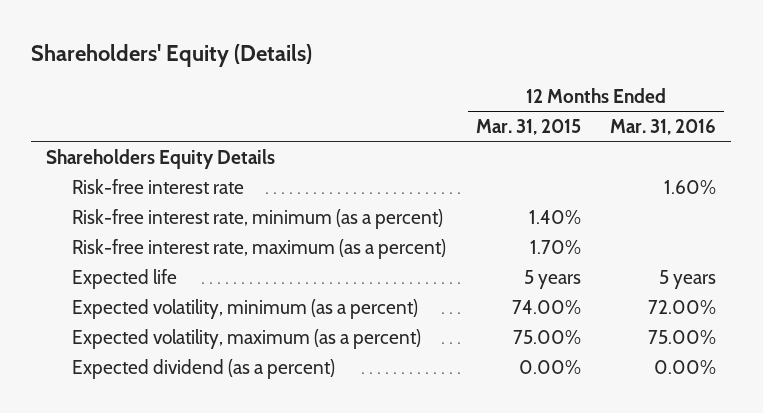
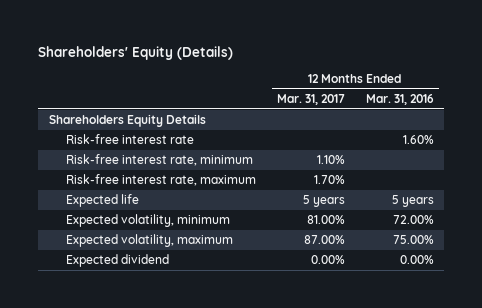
[475,118,581,135] Mar. 31, 2015 -> none
none -> [276,93,345,105] Mar. 31, 2017
[71,208,443,229] Risk-free interest rate, minimum (as a percent) -> [66,154,254,167] Risk-free interest rate, minimum
[71,238,446,259] Risk-free interest rate, maximum (as a percent) -> [66,174,257,187] Risk-free interest rate, maximum
[71,298,418,319] Expected volatility, minimum (as a percent) -> [66,214,231,228] Expected volatility, minimum
[71,328,421,349] Expected volatility, maximum (as a percent) -> [66,234,234,248] Expected volatility, maximum
[71,358,335,379] Expected dividend (as a percent) -> [66,254,170,268] Expected dividend

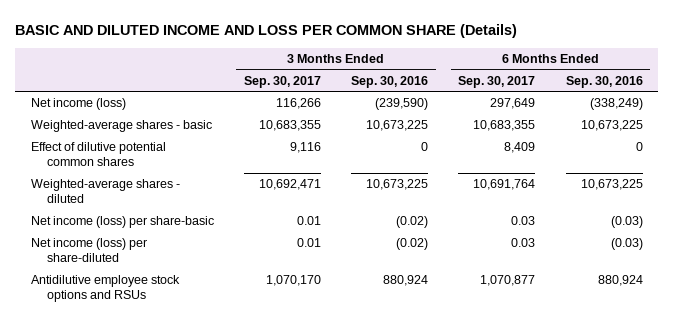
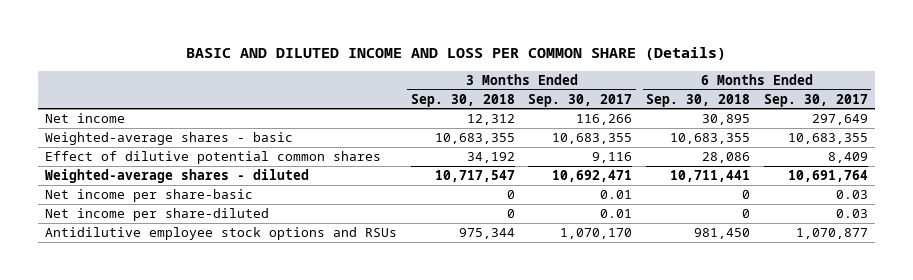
[351,75,429,88] Sep. 30, 2016 -> none
[565,75,643,88] Sep. 30, 2016 -> none
none -> [410,93,515,107] Sep. 30, 2018
none -> [646,93,751,107] Sep. 30, 2018
[30,98,126,111] Net income (loss) -> [45,112,126,123] Net income
[30,216,214,229] Net income (loss) per share-basic -> [45,188,254,202] Net income per share-basic
[30,238,147,262] Net income (loss) per share-diluted -> [45,207,270,221] Net income per share-diluted

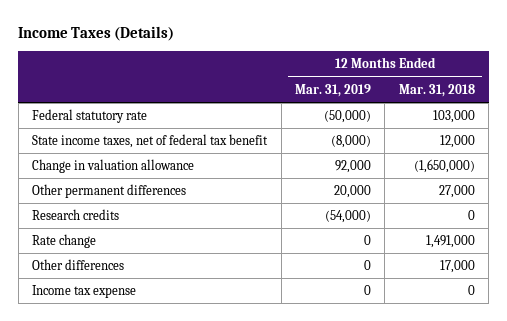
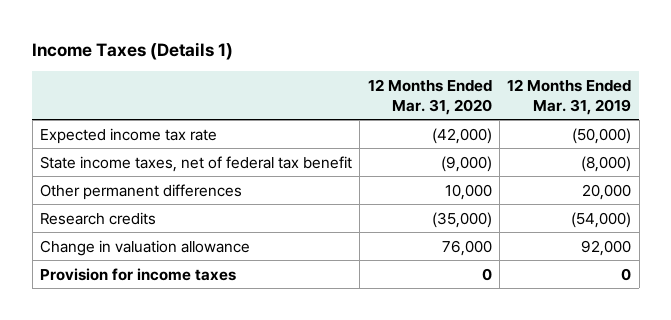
[18,26,175,42] Income Taxes (Details) -> [32,41,234,60] Income Taxes (Details 1)
[398,83,475,97] Mar. 31, 2018 -> none
none -> [367,78,492,115] 12 Months Ended Mar. 31, 2020
[32,109,148,124] Federal statutory rate -> [39,127,217,144] Expected income tax rate
[32,234,97,249] Rate change -> none
[32,259,125,271] Other differences -> none
[32,159,195,174] Change in valuation allowance -> [39,239,250,256] Change in valuation allowance
[32,285,137,299] Income tax expense -> [39,267,236,281] Provision for income taxes

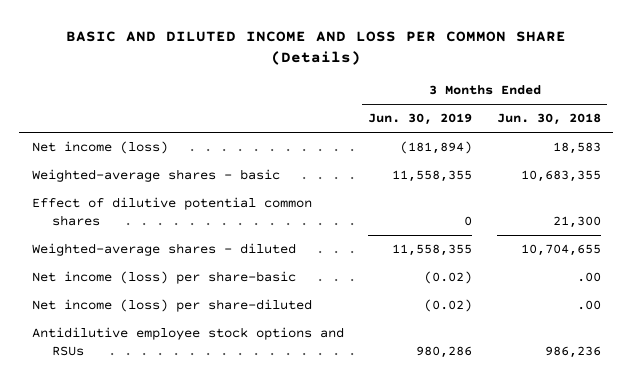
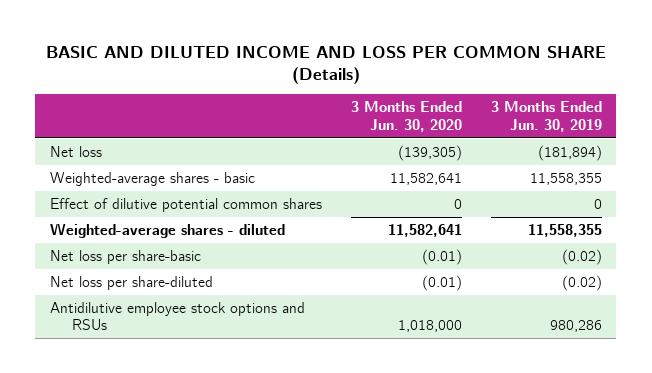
[497,113,602,126] Jun. 30, 2018 -> none
none -> [350,101,462,132] 3 Months Ended Jun. 30, 2020
[31,141,168,155] Net income (loss) -> [49,145,102,157] Net loss
[31,271,296,285] Net income (loss) per share-basic -> [49,249,201,264] Net loss per share-basic
[31,299,312,313] Net income (loss) per share-diluted -> [49,275,213,290] Net loss per share-diluted

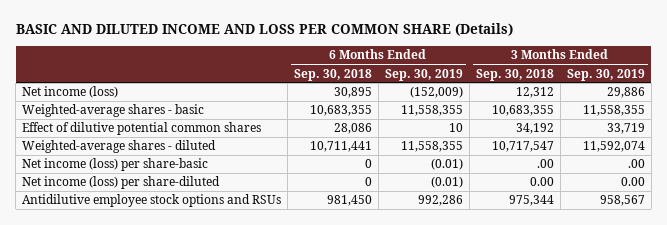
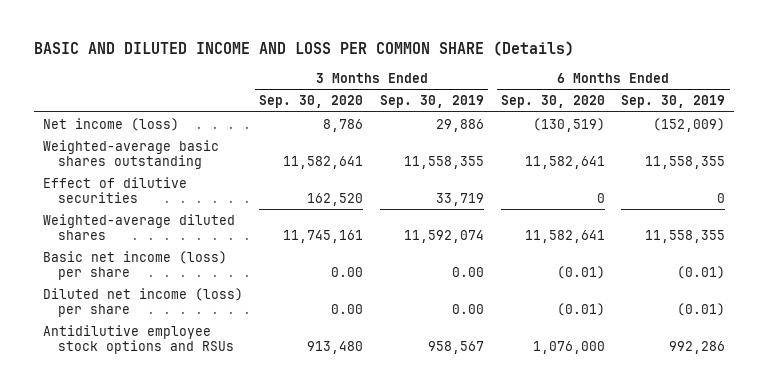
[294,68,373,81] Sep. 30, 2018 -> none
[475,68,554,81] Sep. 30, 2018 -> none
none -> [259,95,364,109] Sep. 30, 2020
none -> [500,95,605,109] Sep. 30, 2020
[22,104,205,118] Weighted-average shares - basic -> [42,139,219,169] Weighted-average basic shares outstanding
[22,122,262,136] Effect of dilutive potential common shares -> [42,176,187,203] Effect of dilutive securities
[448,123,463,133] 10 -> [717,192,726,203] 0
[22,140,217,154] Weighted-average shares - diluted -> [42,213,235,240] Weighted-average diluted shares
[22,158,209,172] Net income (loss) per share-basic -> [42,250,227,280] Basic net income (loss) per share
[627,159,645,169] .00 -> [452,266,485,277] 0.00
[22,176,221,190] Net income (loss) per share-diluted -> [42,287,243,317] Diluted net income (loss) per share

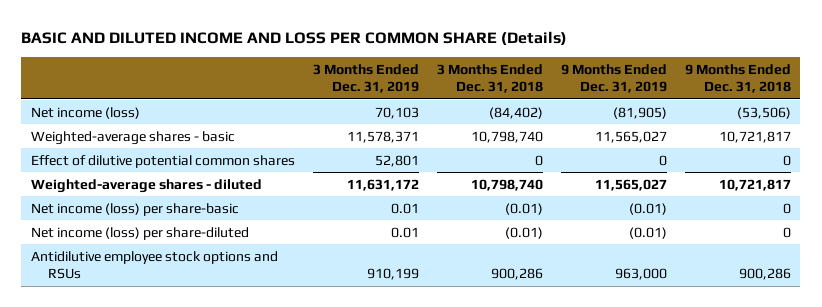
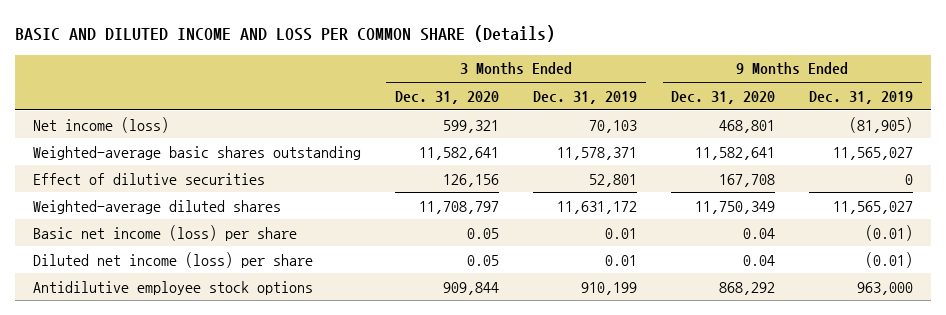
[436,64,543,94] 3 Months Ended Dec. 31, 2018 -> none
[685,64,792,94] 9 Months Ended Dec. 31, 2018 -> none
none -> [394,90,499,104] Dec. 31, 2020
none -> [671,90,776,104] Dec. 31, 2020
[30,130,235,145] Weighted-average shares - basic -> [32,145,361,160] Weighted-average basic shares outstanding
[30,154,295,168] Effect of dilutive potential common shares -> [32,172,265,185] Effect of dilutive securities
[30,178,262,193] Weighted-average shares - diluted -> [32,199,281,214] Weighted-average diluted shares
[30,202,239,216] Net income (loss) per share-basic -> [32,224,297,241] Basic net income (loss) per share
[30,226,249,240] Net income (loss) per share-diluted -> [32,251,313,268] Diluted net income (loss) per share
[30,250,278,279] Antidilutive employee stock options and RSUs -> [32,280,313,295] Antidilutive employee stock options

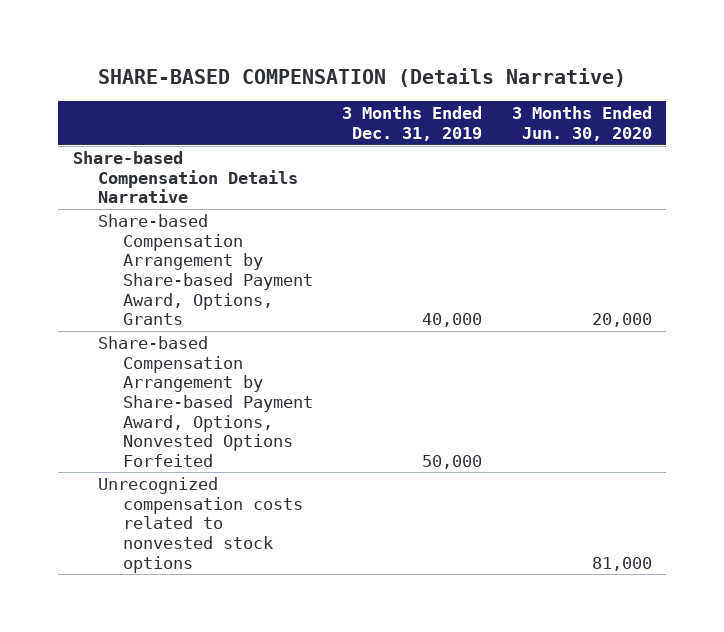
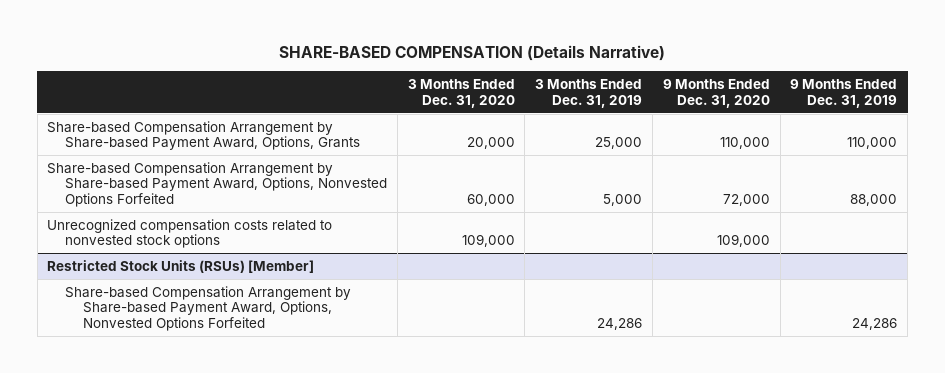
[511,106,652,142] 3 Months Ended Jun. 30, 2020 -> none
none -> [407,79,515,108] 3 Months Ended Dec. 31, 2020
none -> [662,79,770,108] 9 Months Ended Dec. 31, 2020
none -> [790,79,898,108] 9 Months Ended Dec. 31, 2019
[72,151,298,204] Share-based Compensation Details Narrative -> none
[422,313,483,328] 40,000 -> [595,137,643,150] 25,000
[422,454,483,469] 50,000 -> [603,193,643,206] 5,000
none -> [47,259,315,273] Restricted Stock Units (RSUs) [Member]
none -> [65,285,352,331] Share-based Compensation Arrangement by Share-based Payment Award, Options, Nonvested Options Forfeited

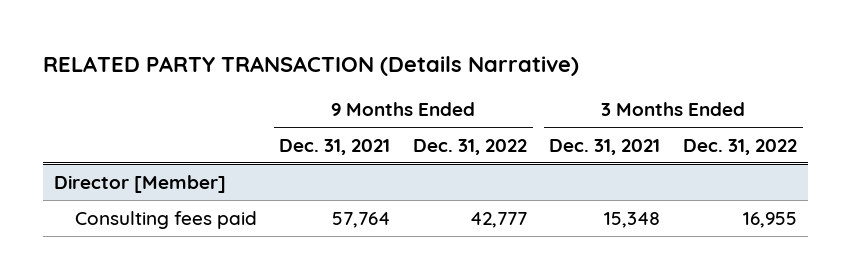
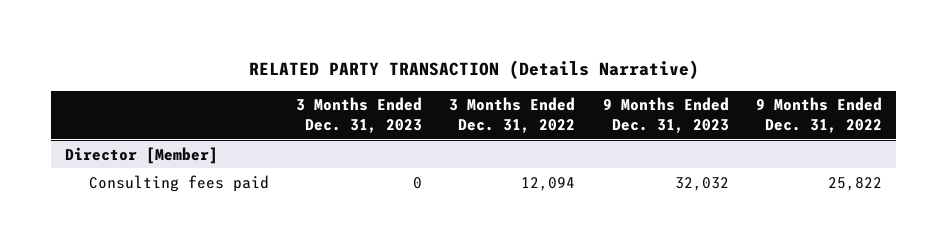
[279,138,391,155] Dec. 31, 2021 -> none
[549,138,661,155] Dec. 31, 2021 -> none
none -> [296,97,423,134] 3 Months Ended Dec. 31, 2023
none -> [602,97,729,134] 9 Months Ended Dec. 31, 2023
[469,211,527,228] 42,777 -> [828,176,883,191] 25,822
[743,211,798,228] 16,955 -> [521,176,576,191] 12,094

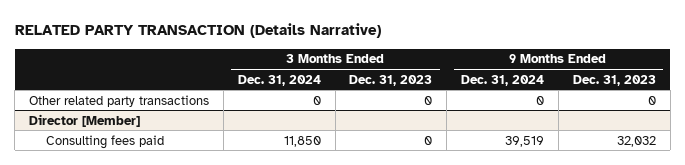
[449,97,576,134] 3 Months Ended Dec. 31, 2022 -> none
[756,97,883,134] 9 Months Ended Dec. 31, 2022 -> none
none -> [237,74,321,86] Dec. 31, 2024
none -> [461,74,545,86] Dec. 31, 2024
none -> [29,94,210,107] Other related party transactions

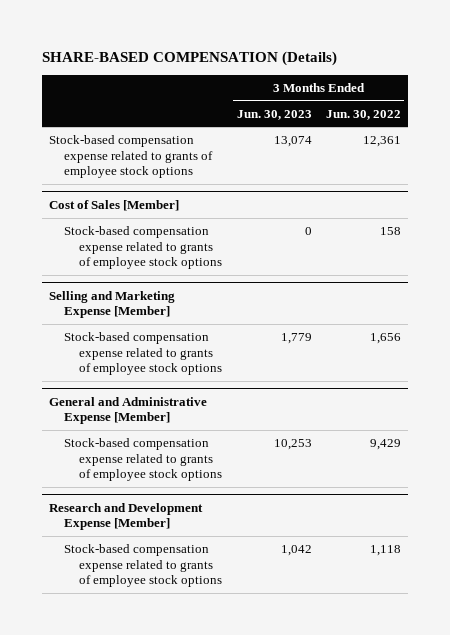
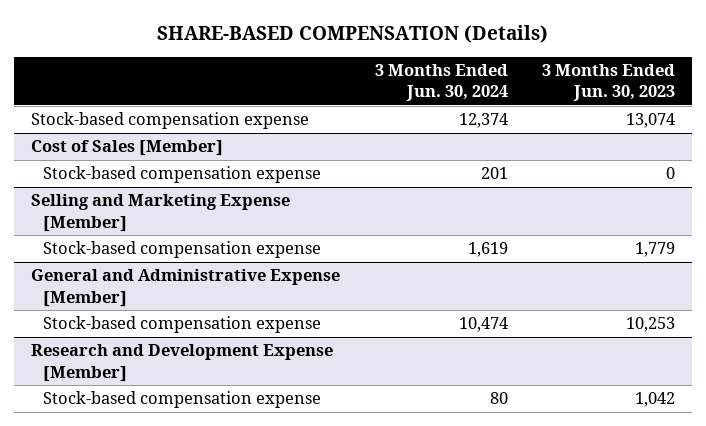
[325,109,401,120] Jun. 30, 2022 -> none
none -> [374,63,508,102] 3 Months Ended Jun. 30, 2024
[49,135,214,179] Stock-based compensation expense related to grants of employee stock options -> [31,112,310,130] Stock-based compensation expense
[64,226,223,270] Stock-based compensation expense related to grants of employee stock options -> [43,166,322,184] Stock-based compensation expense
[64,332,223,376] Stock-based compensation expense related to grants of employee stock options -> [43,241,322,259] Stock-based compensation expense
[64,438,223,482] Stock-based compensation expense related to grants of employee stock options -> [43,316,322,334] Stock-based compensation expense
[64,544,223,588] Stock-based compensation expense related to grants of employee stock options -> [43,391,322,409] Stock-based compensation expense

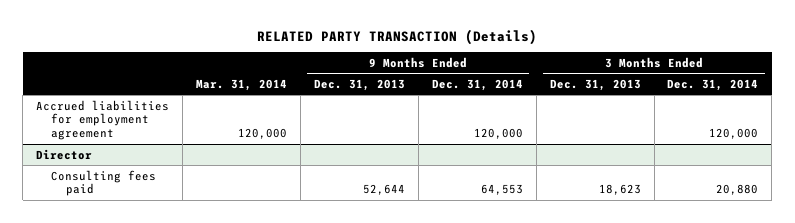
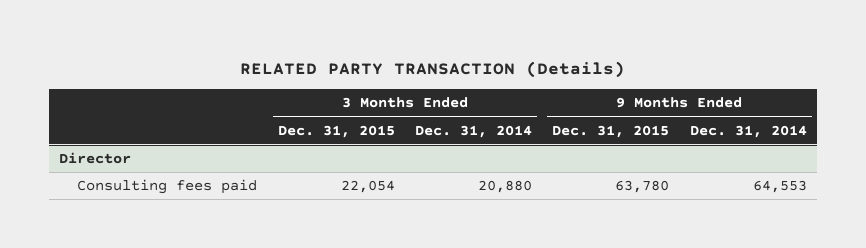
[196,78,288,91] Mar. 31, 2014 -> none
[313,78,405,91] Dec. 31, 2013 -> none
[549,78,641,91] Dec. 31, 2013 -> none
none -> [277,124,395,138] Dec. 31, 2015
none -> [552,124,670,138] Dec. 31, 2015
[36,99,170,141] Accrued liabilities for employment agreement -> none

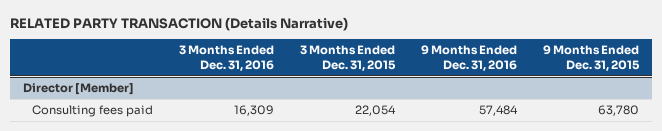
[239,60,625,78] RELATED PARTY TRANSACTION (Details) -> [10,16,349,31] RELATED PARTY TRANSACTION (Details Narrative)
[414,124,532,138] Dec. 31, 2014 -> none
[689,124,807,138] Dec. 31, 2014 -> none
none -> [178,45,274,71] 3 Months Ended Dec. 31, 2016
none -> [421,45,518,71] 9 Months Ended Dec. 31, 2016
[59,152,132,165] Director -> [23,83,135,96] Director [Member]

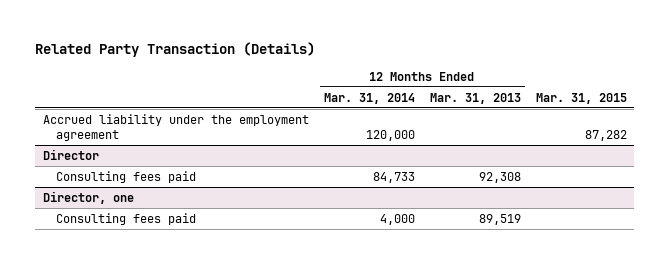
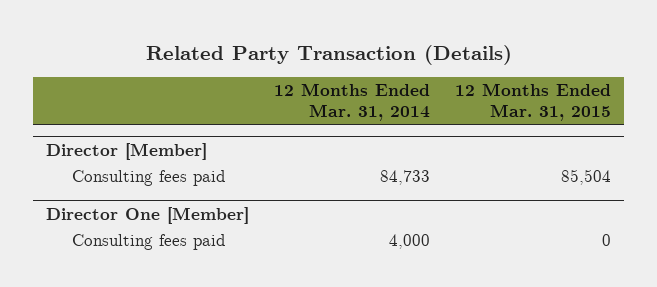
[429,92,521,104] Mar. 31, 2013 -> none
[535,92,627,104] Mar. 31, 2015 -> none
none -> [455,83,612,121] 12 Months Ended Mar. 31, 2015
[42,113,309,141] Accrued liability under the employment agreement -> none
[42,148,99,160] Director -> [45,142,207,160] Director [Member]
[42,190,134,204] Director, one -> [45,206,249,224] Director One [Member]

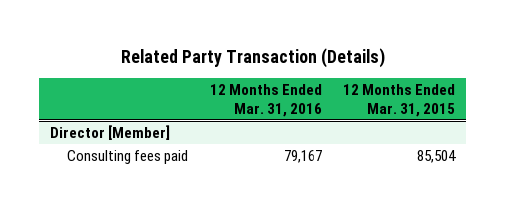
[274,83,431,121] 12 Months Ended Mar. 31, 2014 -> none
none -> [209,83,322,117] 12 Months Ended Mar. 31, 2016
[45,206,249,224] Director One [Member] -> none
[72,234,226,251] Consulting fees paid -> none

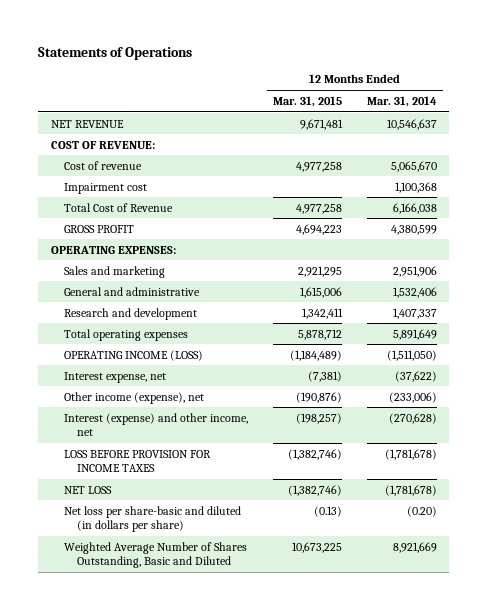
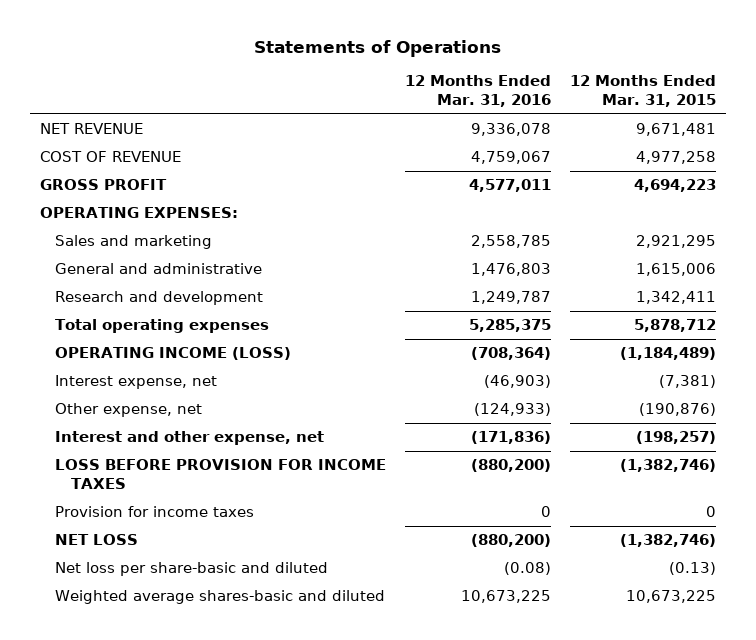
[366,95,437,107] Mar. 31, 2014 -> none
none -> [405,75,552,107] 12 Months Ended Mar. 31, 2016
[50,140,155,149] COST OF REVENUE: -> none
[63,182,147,194] Impairment cost -> none
[63,202,173,212] Total Cost of Revenue -> none
[63,160,142,170] Cost of revenue -> [39,151,181,163] COST OF REVENUE
[63,391,204,404] Other income (expense), net -> [55,403,203,418] Other expense, net
[63,412,248,437] Interest (expense) and other income, net -> [55,431,325,446] Interest and other expense, net
none -> [55,506,255,518] Provision for income taxes
[63,505,241,533] Net loss per share-basic and diluted (in dollars per share) -> [55,562,329,577] Net loss per share-basic and diluted
[63,541,247,569] Weighted Average Number of Shares Outstanding, Basic and Diluted -> [55,590,386,605] Weighted average shares-basic and diluted

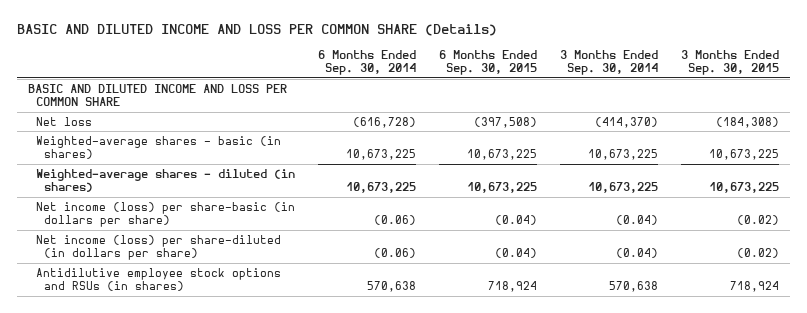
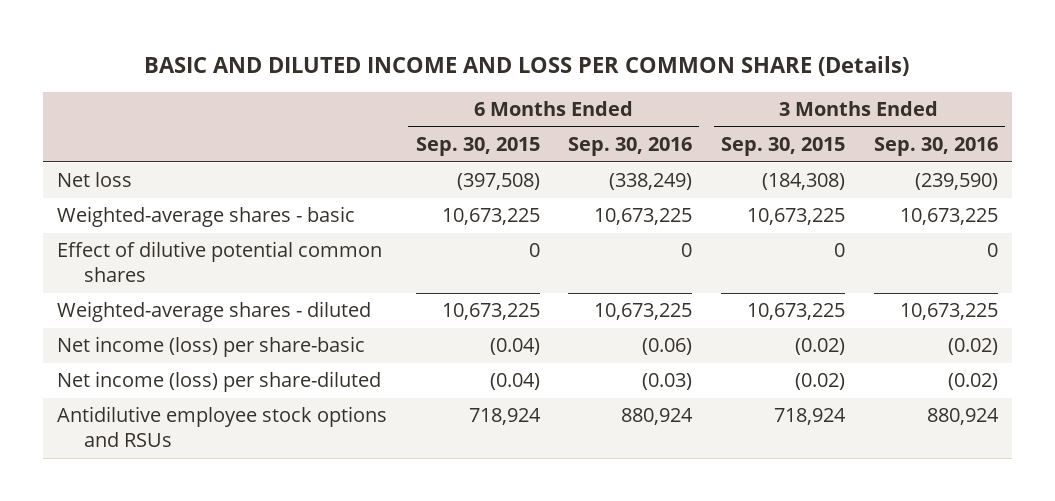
[318,49,417,76] 6 Months Ended Sep. 30, 2014 -> none
[559,49,658,76] 3 Months Ended Sep. 30, 2014 -> none
none -> [568,137,693,157] Sep. 30, 2016
none -> [873,137,998,157] Sep. 30, 2016
[28,83,288,107] BASIC AND DILUTED INCOME AND LOSS PER COMMON SHARE -> none
[36,135,282,160] Weighted-average shares - basic (in shares) -> [56,206,355,228] Weighted-average shares - basic
none -> [56,241,382,283] Effect of dilutive potential common shares
[36,168,296,193] Weighted-average shares - diluted (in shares) -> [56,301,371,323] Weighted-average shares - diluted
[36,201,296,228] Net income (loss) per share-basic (in dollars per share) -> [56,336,365,358] Net income (loss) per share-basic
[36,234,282,261] Net income (loss) per share-diluted (in dollars per share) -> [56,371,381,393] Net income (loss) per share-diluted
[36,267,282,292] Antidilutive employee stock options and RSUs (in shares) -> [56,406,387,448] Antidilutive employee stock options and RSUs

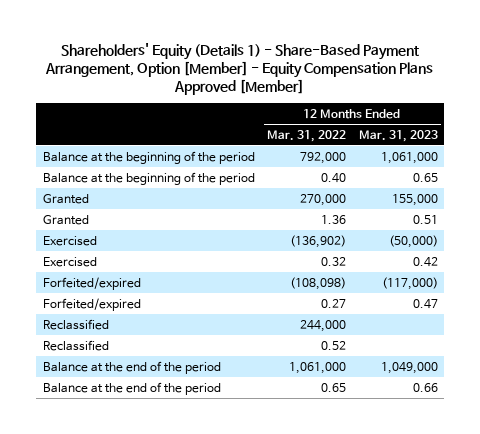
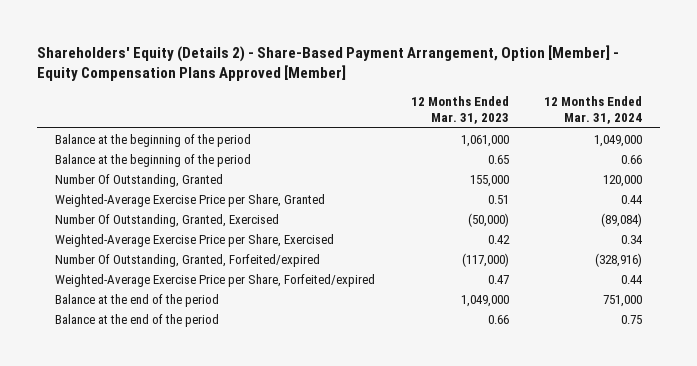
[45,42,434,96] Shareholders' Equity (Details 1) - Share-Based Payment Arrangement, Option [Member] - Equity Compensation Plans Approved [Member] -> [37,44,620,81] Shareholders' Equity (Details 2) - Share-Based Payment Arrangement, Option [Member] - Equity Compensation Plans Approved [Member]
[267,129,347,142] Mar. 31, 2022 -> none
none -> [544,96,643,125] 12 Months Ended Mar. 31, 2024
[42,318,109,330] Reclassified -> none
[42,339,109,351] Reclassified -> none
[42,193,89,204] Granted -> [55,173,224,187] Number Of Outstanding, Granted
[42,214,89,225] Granted -> [55,193,326,207] Weighted-Average Exercise Price per Share, Granted
[42,235,97,246] Exercised -> [55,213,280,227] Number Of Outstanding, Granted, Exercised
[42,256,97,267] Exercised -> [55,233,335,247] Weighted-Average Exercise Price per Share, Exercised
[42,276,141,290] Forfeited/expired -> [55,253,321,267] Number Of Outstanding, Granted, Forfeited/expired
[42,297,141,311] Forfeited/expired -> [55,273,376,287] Weighted-Average Exercise Price per Share, Forfeited/expired

